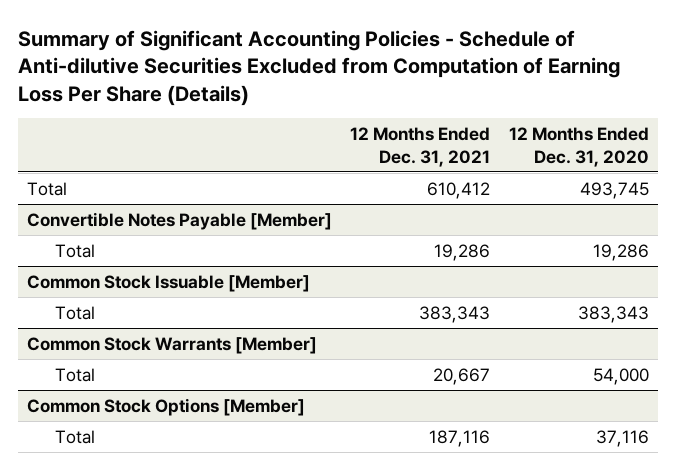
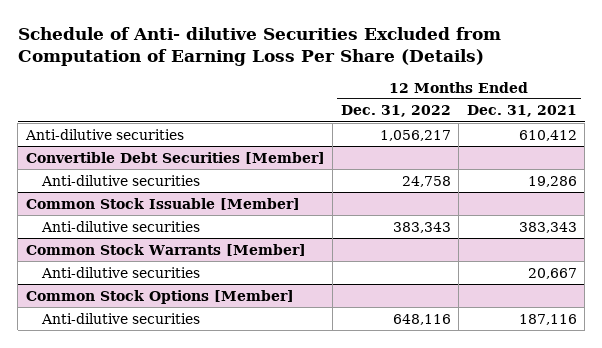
[18,29,621,106] Summary of Significant Accounting Policies - Schedule of Anti-dilutive Securities Excluded from Computation of Earning Loss Per Share (Details) -> [17,26,501,66] Schedule of Anti- dilutive Securities Excluded from Computation of Earning Loss Per Share (Details)
[508,127,649,167] 12 Months Ended Dec. 31, 2020 -> none
none -> [340,105,451,118] Dec. 31, 2022
[27,181,68,196] Total -> [24,128,184,140] Anti-dilutive securities
[27,211,333,230] Convertible Notes Payable [Member] -> [25,151,325,164] Convertible Debt Securities [Member]
[54,243,95,258] Total -> [41,174,201,186] Anti-dilutive securities
[54,305,95,320] Total -> [41,220,201,232] Anti-dilutive securities
[54,367,95,382] Total -> [41,266,201,278] Anti-dilutive securities
[54,429,95,444] Total -> [41,312,201,324] Anti-dilutive securities

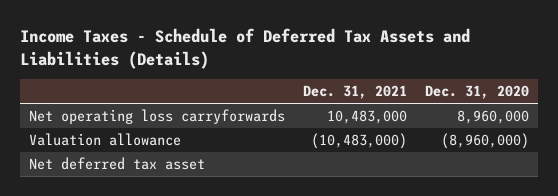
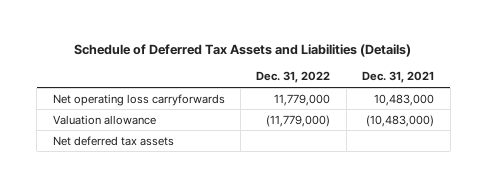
[19,28,470,69] Income Taxes - Schedule of Deferred Tax Assets and Liabilities (Details) -> [74,44,412,58] Schedule of Deferred Tax Assets and Liabilities (Details)
[425,85,530,100] Dec. 31, 2020 -> none
none -> [256,71,331,84] Dec. 31, 2022
[28,157,205,171] Net deferred tax asset -> [52,135,174,146] Net deferred tax assets

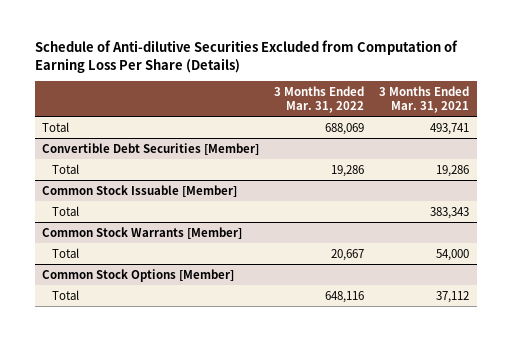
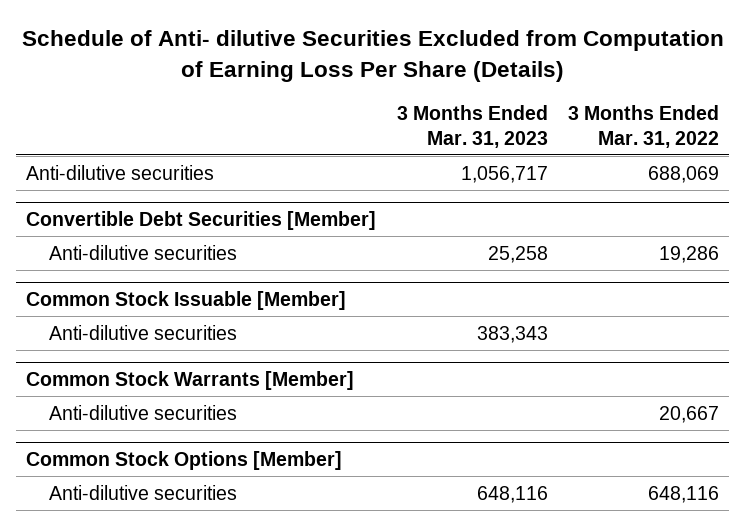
[34,40,458,73] Schedule of Anti-dilutive Securities Excluded from Computation of Earning Loss Per Share (Details) -> [21,30,724,82] Schedule of Anti- dilutive Securities Excluded from Computation of Earning Loss Per Share (Details)
[379,86,470,113] 3 Months Ended Mar. 31, 2021 -> none
none -> [396,105,548,148] 3 Months Ended Mar. 31, 2023
[42,121,70,132] Total -> [26,164,215,180] Anti-dilutive securities
[52,163,80,174] Total -> [48,244,237,260] Anti-dilutive securities
[52,205,80,216] Total -> [48,324,237,340] Anti-dilutive securities
[52,247,80,258] Total -> [48,404,237,420] Anti-dilutive securities
[52,289,80,300] Total -> [48,484,237,500] Anti-dilutive securities

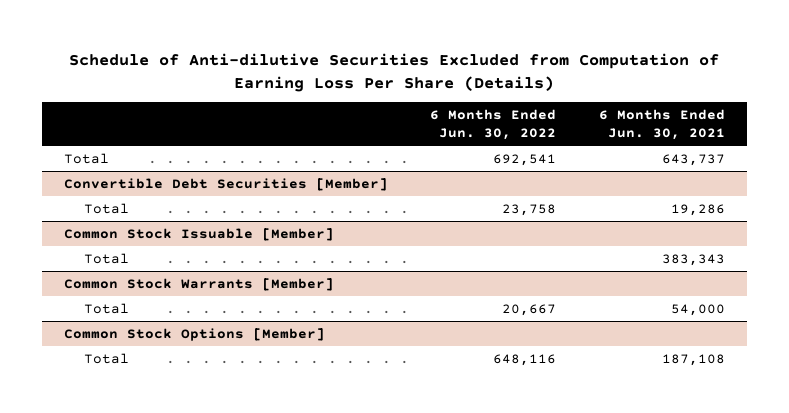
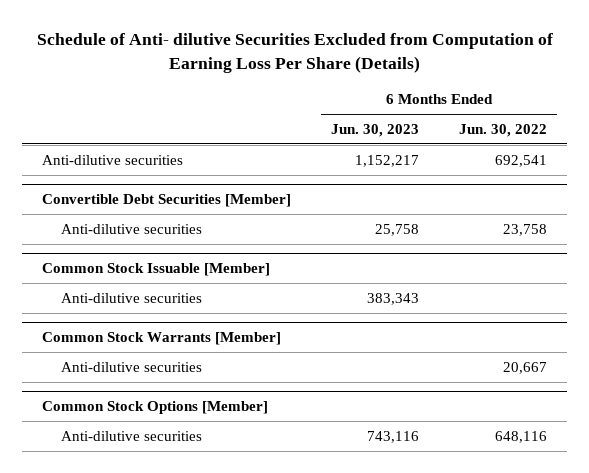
[69,52,720,92] Schedule of Anti-dilutive Securities Excluded from Computation of Earning Loss Per Share (Details) -> [36,33,553,74] Schedule of Anti- dilutive Securities Excluded from Computation of Earning Loss Per Share (Details)
[599,109,726,140] 6 Months Ended Jun. 30, 2021 -> none
none -> [331,123,420,137] Jun. 30, 2023
[63,152,109,164] Total -> [41,154,183,165] Anti-dilutive securities
[83,202,129,214] Total -> [61,223,203,234] Anti-dilutive securities
[83,252,129,264] Total -> [61,292,203,303] Anti-dilutive securities
[83,302,129,314] Total -> [61,361,203,372] Anti-dilutive securities
[83,352,129,364] Total -> [61,430,203,441] Anti-dilutive securities

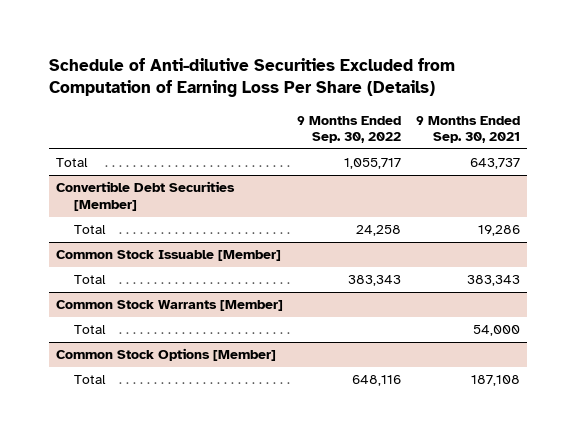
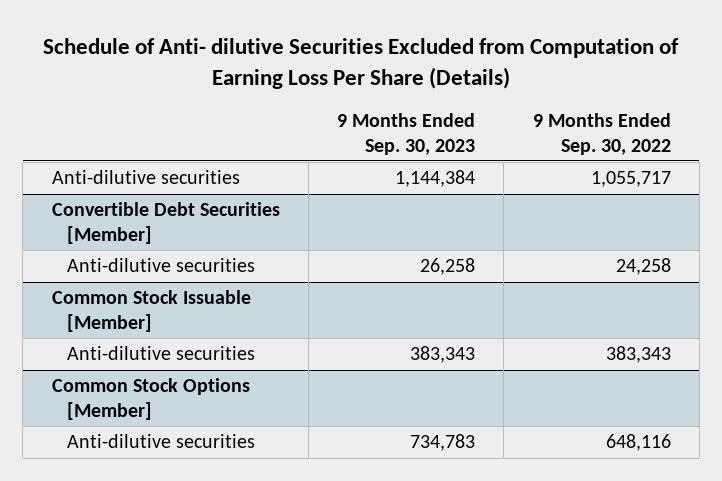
[48,57,455,97] Schedule of Anti-dilutive Securities Excluded from Computation of Earning Loss Per Share (Details) -> [43,37,680,89] Schedule of Anti- dilutive Securities Excluded from Computation of Earning Loss Per Share (Details)
[415,115,520,144] 9 Months Ended Sep. 30, 2021 -> none
none -> [337,112,476,155] 9 Months Ended Sep. 30, 2023
[55,158,88,168] Total -> [51,170,240,185] Anti-dilutive securities
[74,225,107,235] Total -> [67,258,256,273] Anti-dilutive securities
[55,300,283,312] Common Stock Warrants [Member] -> none
[74,325,107,335] Total -> none
[74,275,107,285] Total -> [67,346,256,361] Anti-dilutive securities
[74,375,107,385] Total -> [67,434,256,449] Anti-dilutive securities

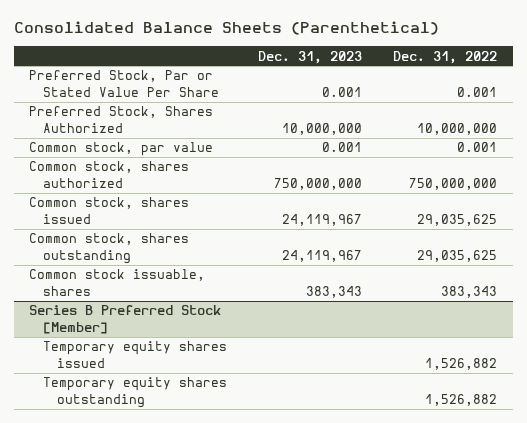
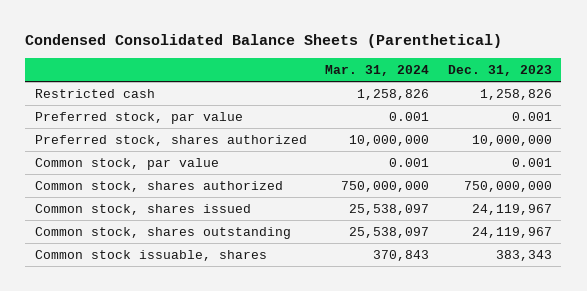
[13,21,439,36] Consolidated Balance Sheets (Parenthetical) -> [25,34,503,49] Condensed Consolidated Balance Sheets (Parenthetical)
[393,50,498,64] Dec. 31, 2022 -> none
none -> [325,65,430,77] Mar. 31, 2024
none -> [34,88,155,98] Restricted cash
[29,70,220,97] Preferred Stock, Par or Stated Value Per Share -> [34,111,243,124] Preferred stock, par value
[29,106,214,133] Preferred Stock, Shares Authorized -> [34,134,307,146] Preferred stock, shares authorized
[29,305,222,334] Series B Preferred Stock [Member] -> none
[43,341,228,368] Temporary equity shares issued -> none
[43,377,228,408] Temporary equity shares outstanding -> none

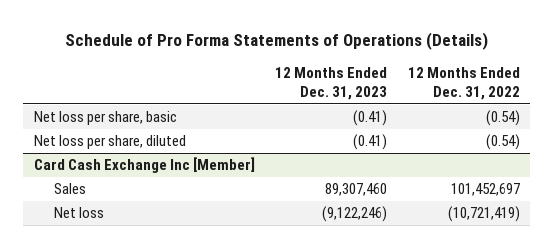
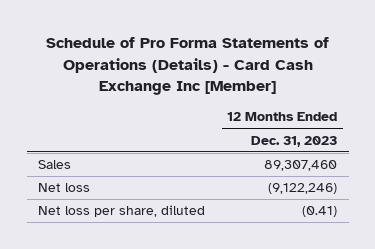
[64,32,488,51] Schedule of Pro Forma Statements of Operations (Details) -> [45,37,329,96] Schedule of Pro Forma Statements of Operations (Details) - Card Cash Exchange Inc [Member]
[407,67,520,100] 12 Months Ended Dec. 31, 2022 -> none
[33,111,177,126] Net loss per share, basic -> none
[33,157,255,174] Card Cash Exchange Inc [Member] -> none
[33,135,186,150] Net loss per share, diluted -> [37,205,205,218] Net loss per share, diluted

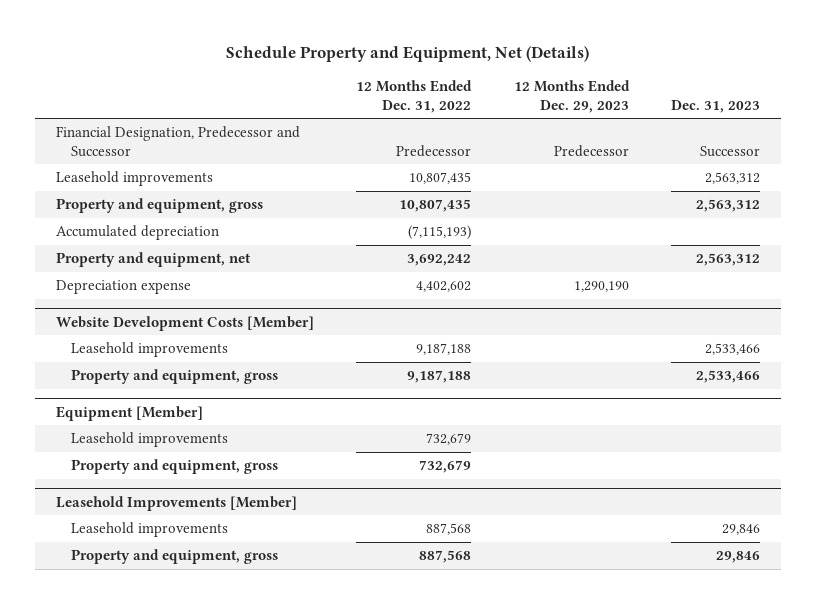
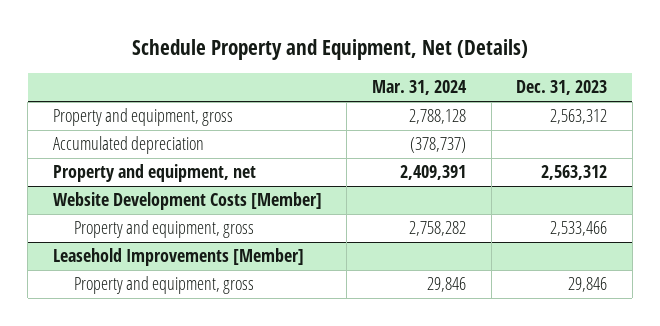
[356,80,473,113] 12 Months Ended Dec. 31, 2022 -> none
[513,80,630,113] 12 Months Ended Dec. 29, 2023 -> none
none -> [371,80,467,96] Mar. 31, 2024
[56,126,301,157] Financial Designation, Predecessor and Successor -> none
[56,171,214,187] Leasehold improvements -> none
[56,280,192,295] Depreciation expense -> none
[70,342,228,358] Leasehold improvements -> none
[56,405,204,421] Equipment [Member] -> none
[70,432,228,448] Leasehold improvements -> none
[70,459,278,475] Property and equipment, gross -> none
[70,522,228,538] Leasehold improvements -> none

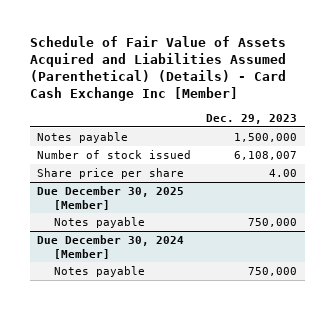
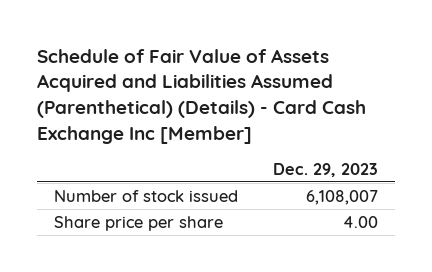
[37,131,129,143] Notes payable -> none
[37,185,185,210] Due December 30, 2025 [Member] -> none
[53,216,145,228] Notes payable -> none
[37,234,185,259] Due December 30, 2024 [Member] -> none
[53,265,145,277] Notes payable -> none

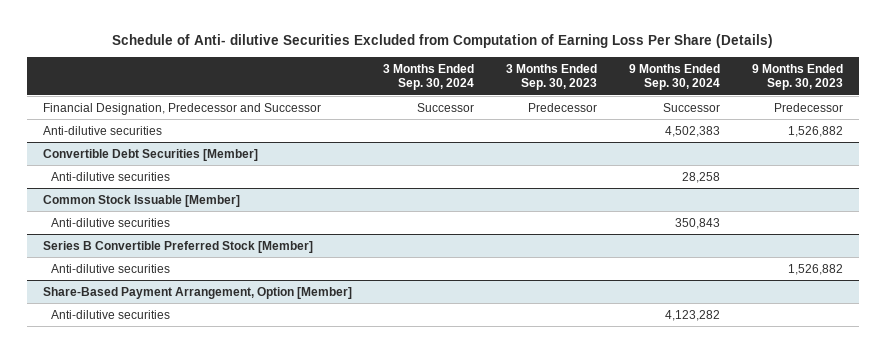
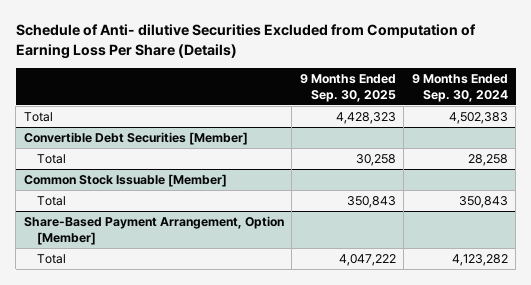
[383,63,475,91] 3 Months Ended Sep. 30, 2024 -> none
[506,63,598,91] 3 Months Ended Sep. 30, 2023 -> none
[751,63,843,91] 9 Months Ended Sep. 30, 2023 -> none
none -> [299,73,396,102] 9 Months Ended Sep. 30, 2025
[42,102,321,115] Financial Designation, Predecessor and Successor -> none
[42,125,162,135] Anti-dilutive securities -> [23,111,53,122] Total
[51,171,171,181] Anti-dilutive securities -> [36,153,66,164] Total
[42,240,313,253] Series B Convertible Preferred Stock [Member] -> none
[51,263,171,273] Anti-dilutive securities -> none
[51,217,171,227] Anti-dilutive securities -> [36,195,66,206] Total
[51,309,171,319] Anti-dilutive securities -> [36,253,66,264] Total

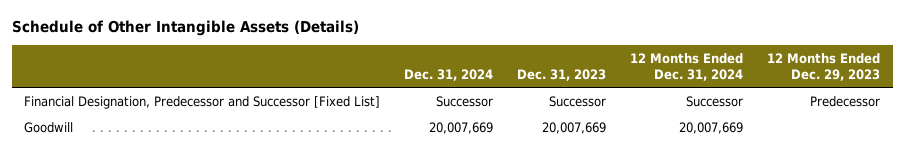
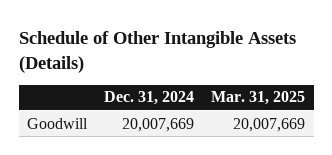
[517,69,607,82] Dec. 31, 2023 -> none
[630,52,744,82] 12 Months Ended Dec. 31, 2024 -> none
[767,52,881,82] 12 Months Ended Dec. 29, 2023 -> none
none -> [211,91,306,106] Mar. 31, 2025
[23,95,380,109] Financial Designation, Predecessor and Successor [Fixed List] -> none

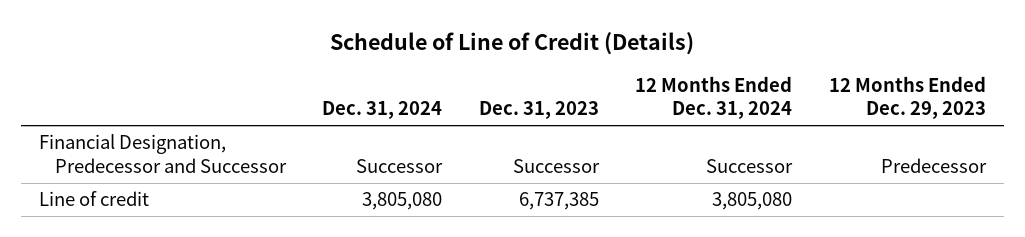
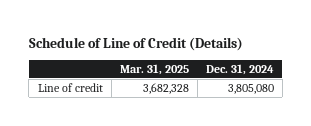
[478,101,599,120] Dec. 31, 2023 -> none
[635,75,793,120] 12 Months Ended Dec. 31, 2024 -> none
[828,75,986,120] 12 Months Ended Dec. 29, 2023 -> none
none -> [119,63,189,75] Mar. 31, 2025
[38,134,287,174] Financial Designation, Predecessor and Successor -> none

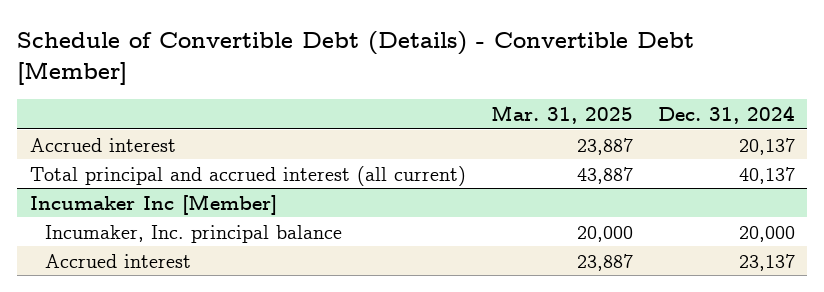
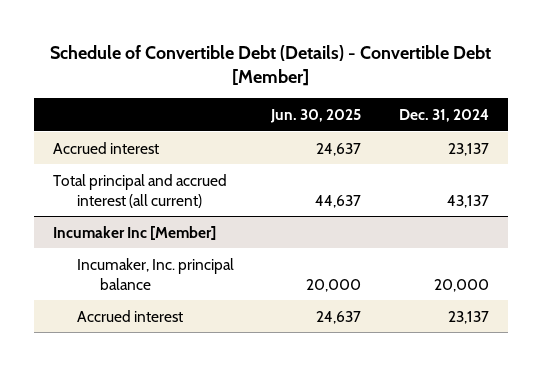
[490,104,633,124] Mar. 31, 2025 -> none
none -> [270,108,362,123] Jun. 30, 2025
[738,137,795,155] 20,137 -> [447,142,489,156] 23,137
[738,166,795,184] 40,137 -> [446,194,489,208] 43,137

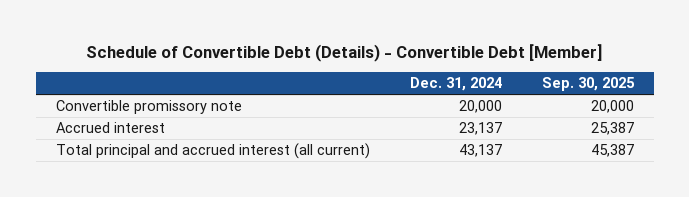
[270,108,362,123] Jun. 30, 2025 -> none
none -> [541,77,635,92] Sep. 30, 2025
none -> [55,100,242,115] Convertible promissory note
[53,225,217,240] Incumaker Inc [Member] -> none
[76,257,234,290] Incumaker, Inc. principal balance -> none
[76,309,183,322] Accrued interest -> none

